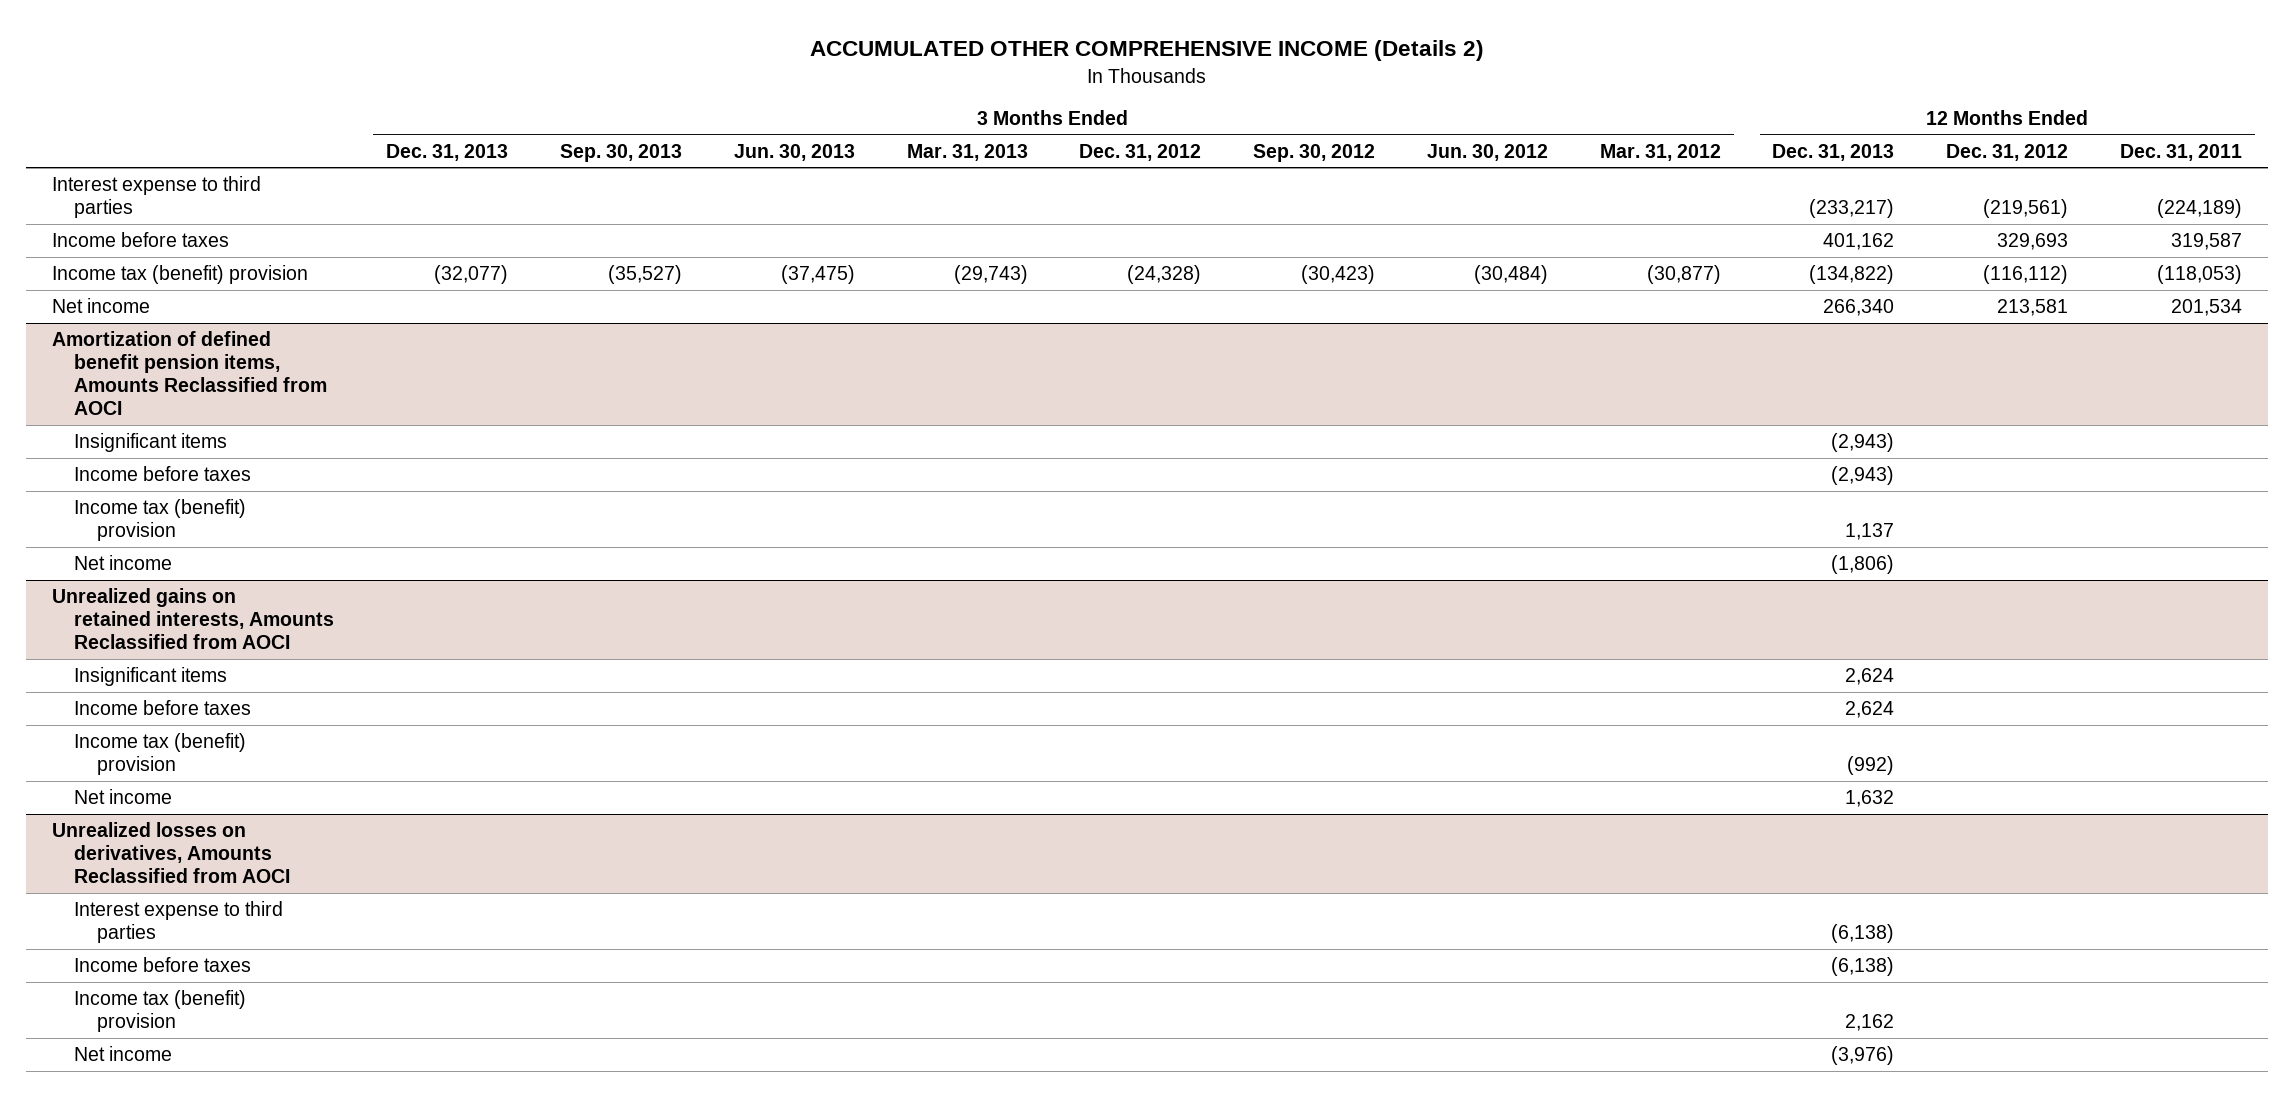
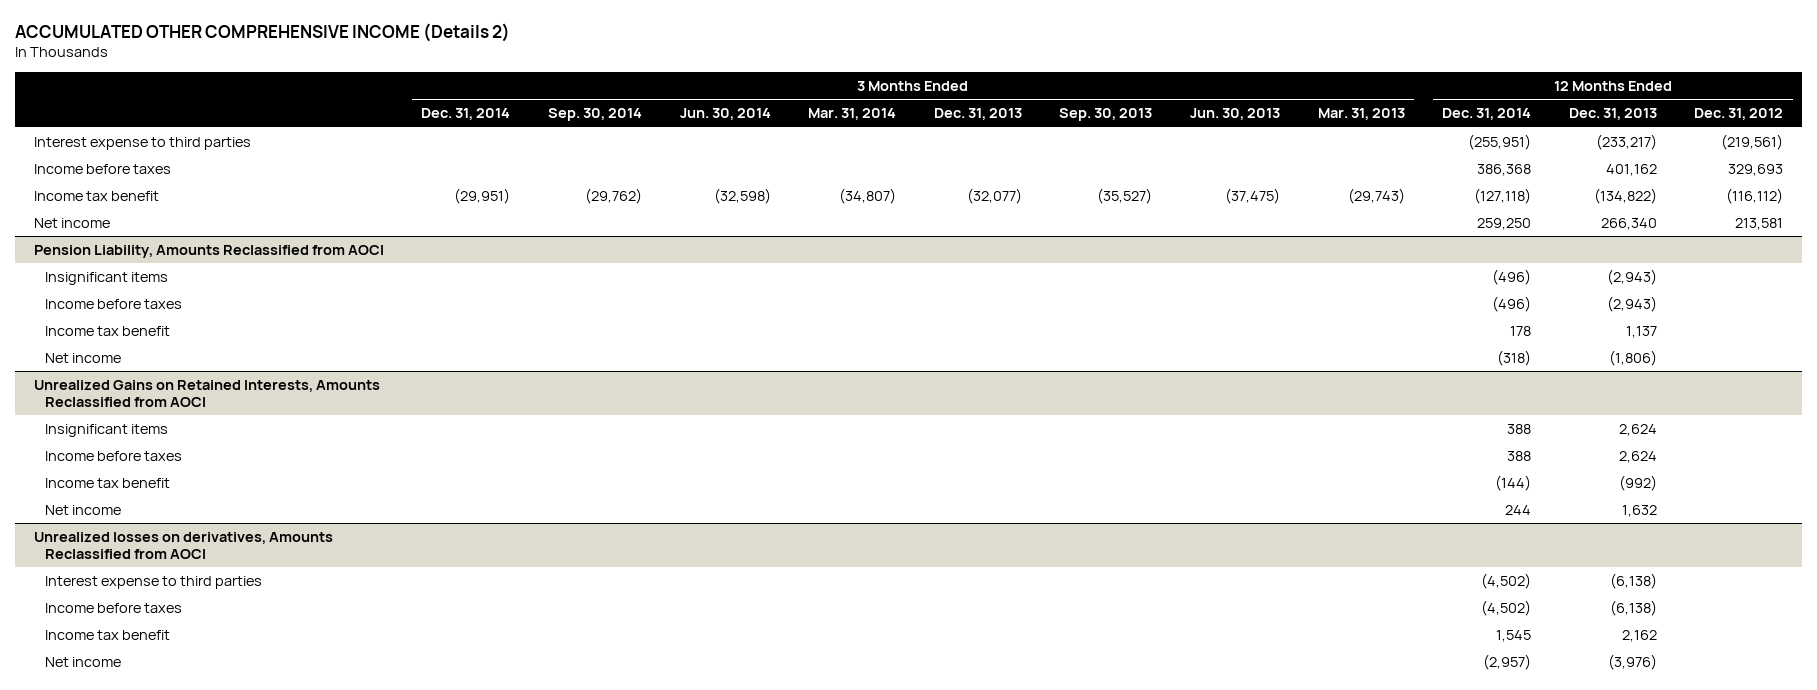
[1079,143,1202,161] Dec. 31, 2012 -> none
[1253,143,1376,162] Sep. 30, 2012 -> none
[1426,143,1548,161] Jun. 30, 2012 -> none
[1599,143,1721,161] Mar. 31, 2012 -> none
[2120,143,2243,161] Dec. 31, 2011 -> none
none -> [421,108,511,121] Dec. 31, 2014
none -> [547,108,642,122] Sep. 30, 2014
none -> [679,108,771,121] Jun. 30, 2014
none -> [808,108,897,121] Mar. 31, 2014
none -> [1442,108,1532,121] Dec. 31, 2014
[51,265,308,285] Income tax (benefit) provision -> [33,190,159,201] Income tax benefit
[51,331,328,416] Amortization of defined benefit pension items, Amounts Reclassified from AOCI -> none
none -> [33,244,384,258] Pension Liability, Amounts Reclassified from AOCI
[74,499,247,542] Income tax (benefit) provision -> [44,325,170,336] Income tax benefit
[51,588,335,650] Unrealized gains on retained interests, Amounts Reclassified from AOCI -> [33,379,380,407] Unrealized Gains on Retained Interests, Amounts Reclassified from AOCI
[74,733,247,776] Income tax (benefit) provision -> [44,477,170,488] Income tax benefit
[74,990,247,1033] Income tax (benefit) provision -> [44,629,170,640] Income tax benefit

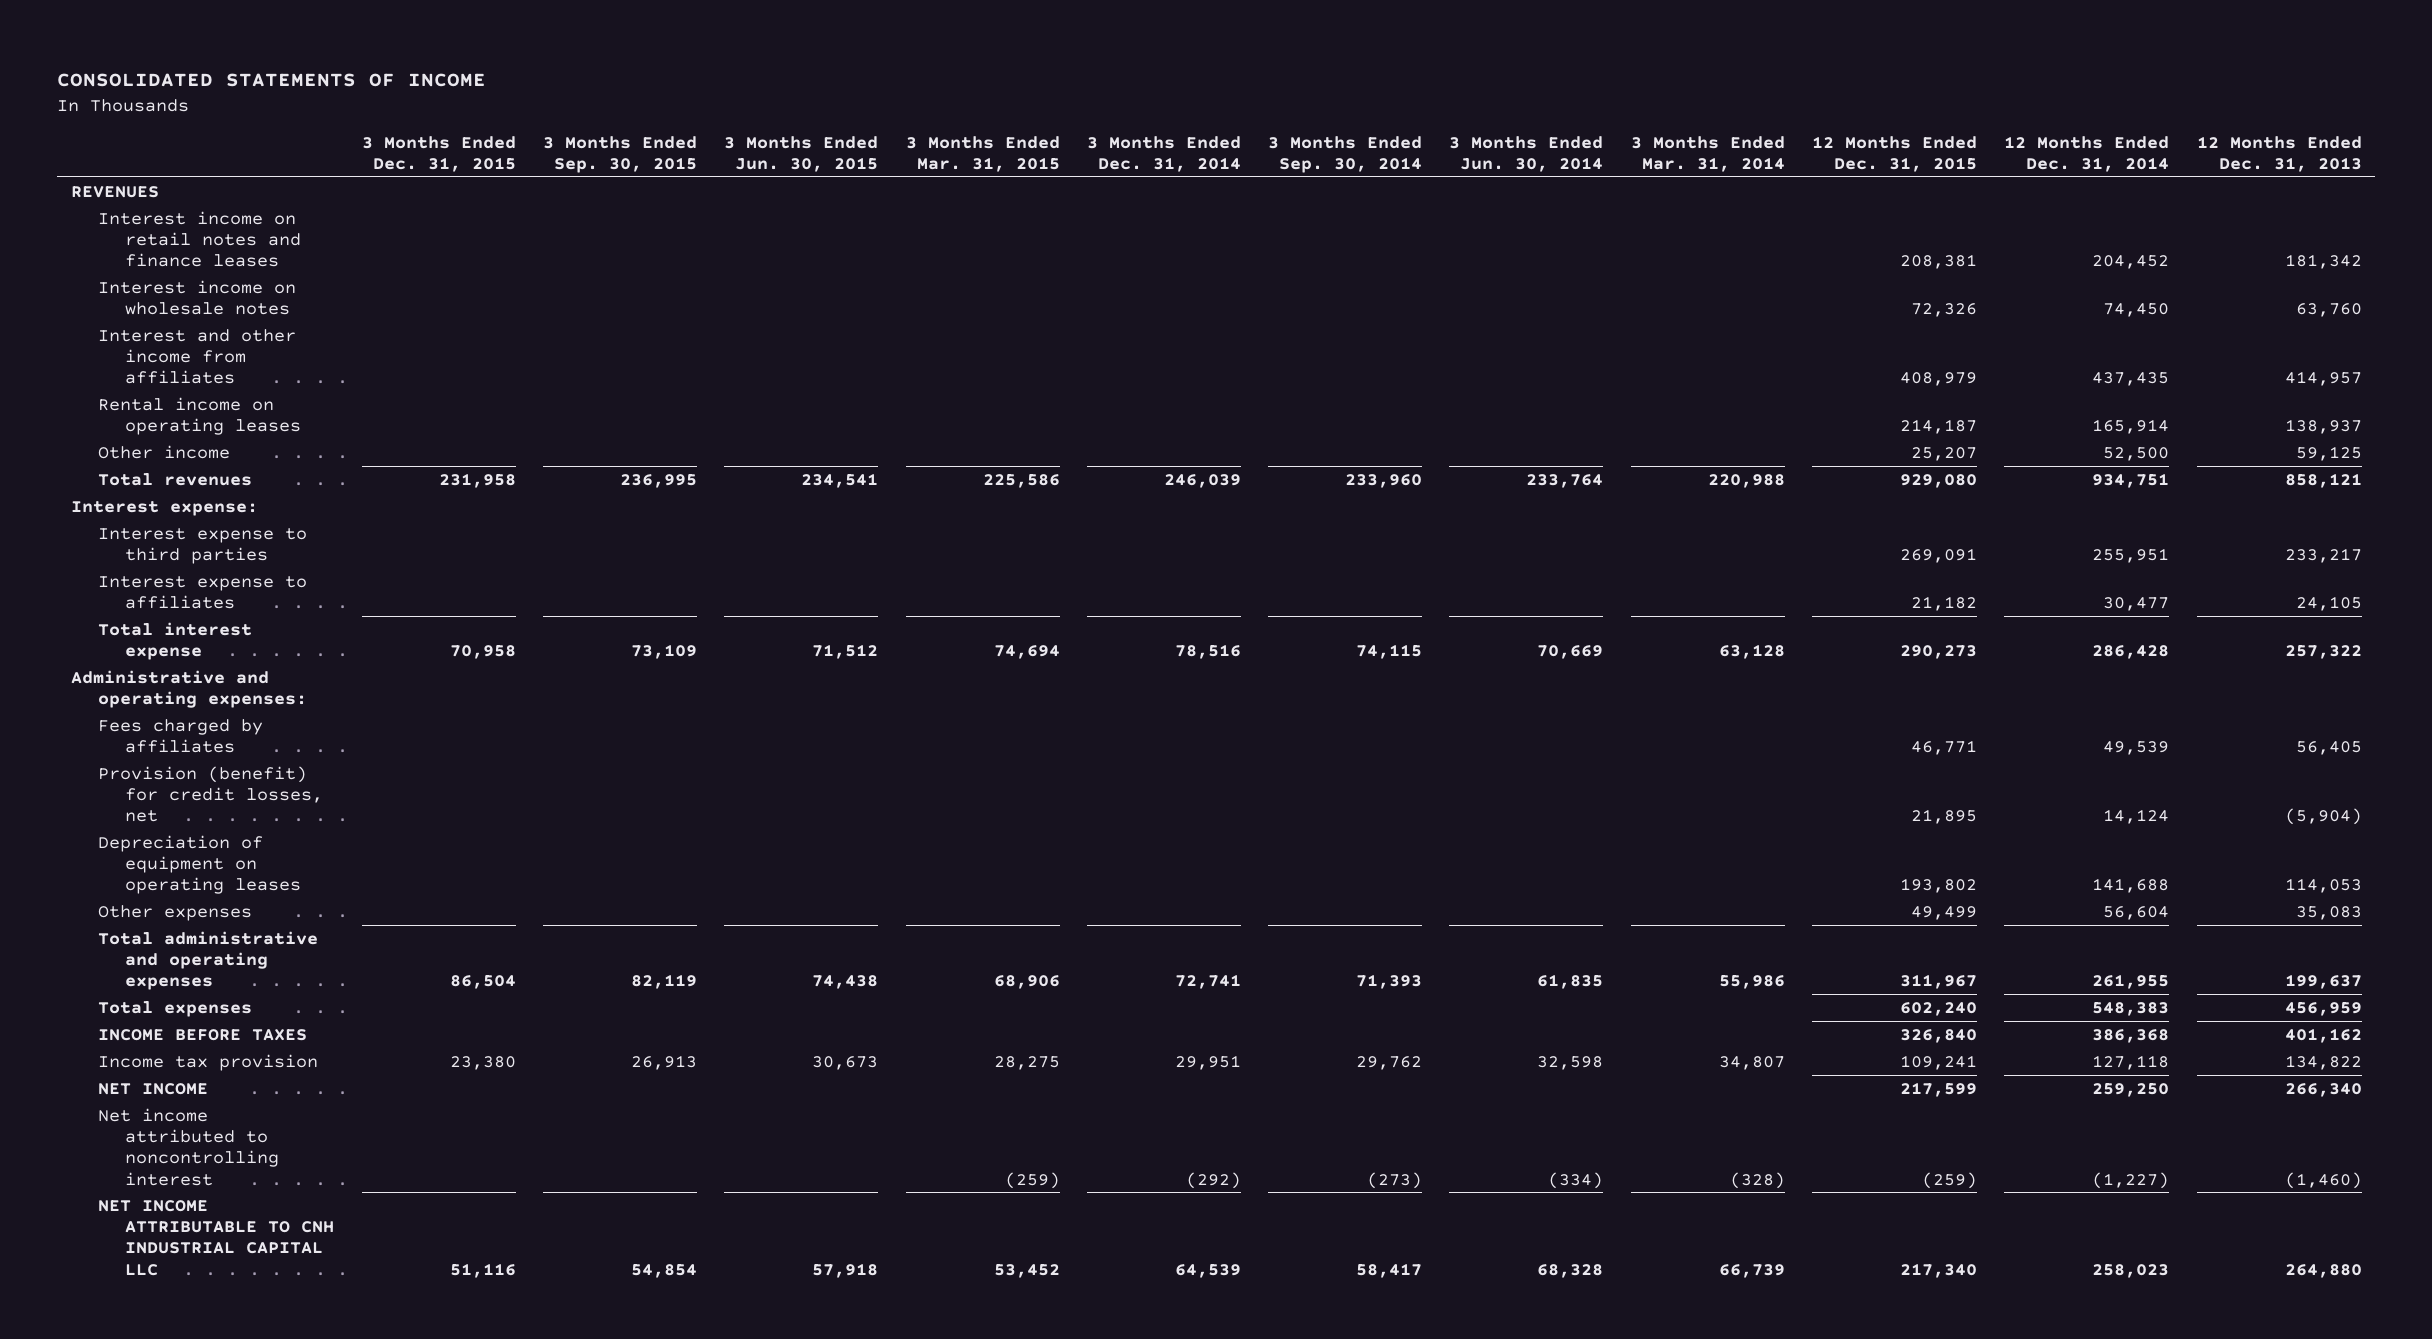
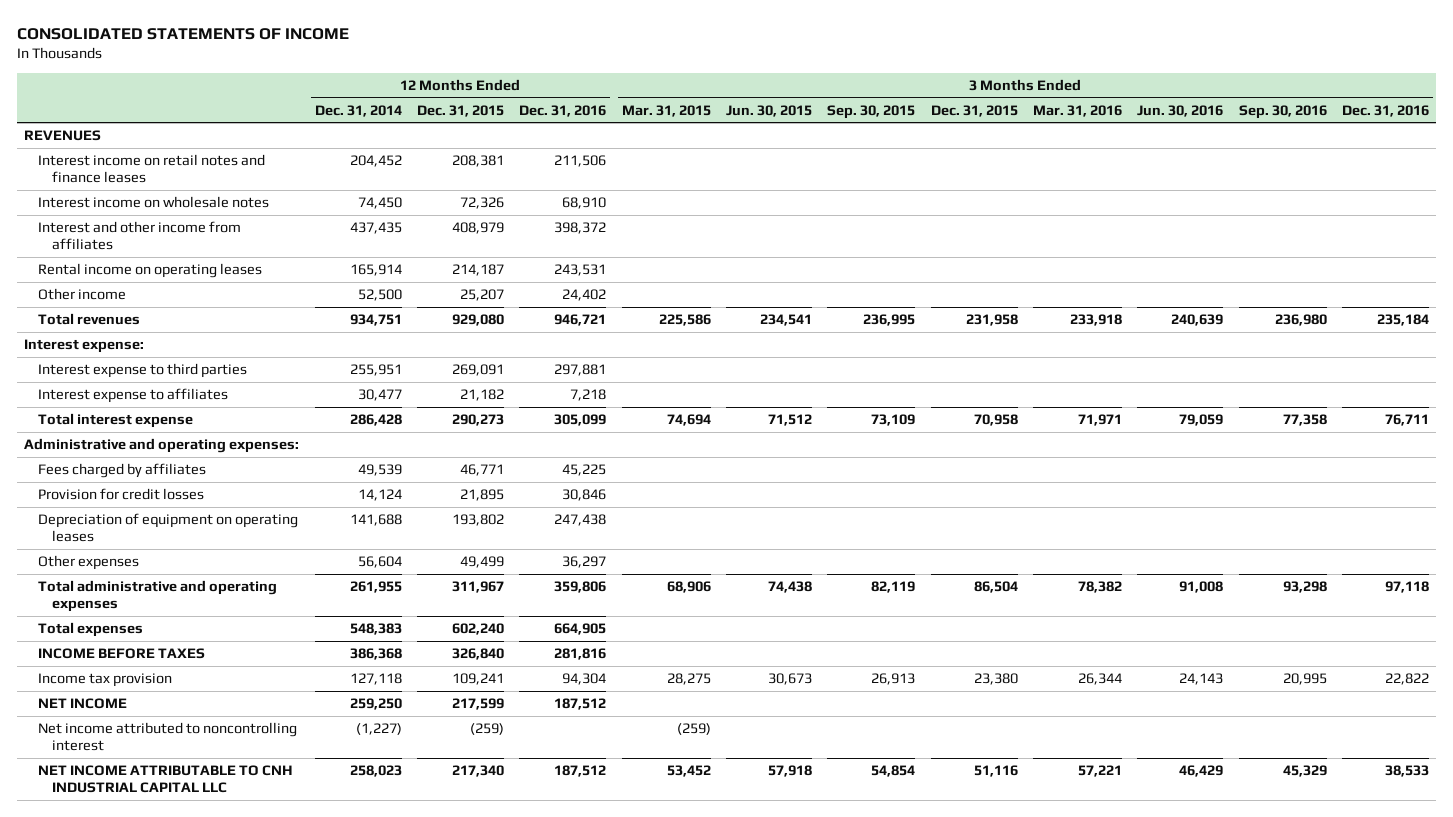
[1086,135,1241,173] 3 Months Ended Dec. 31, 2014 -> none
[1268,135,1423,174] 3 Months Ended Sep. 30, 2014 -> none
[1449,135,1604,173] 3 Months Ended Jun. 30, 2014 -> none
[1630,135,1785,173] 3 Months Ended Mar. 31, 2014 -> none
[2196,135,2362,173] 12 Months Ended Dec. 31, 2013 -> none
none -> [519,104,607,117] Dec. 31, 2016
none -> [1032,104,1122,117] Mar. 31, 2016
none -> [1137,104,1224,117] Jun. 30, 2016
none -> [1238,104,1327,119] Sep. 30, 2016
none -> [1341,104,1429,117] Dec. 31, 2016
[98,765,324,823] Provision (benefit) for credit losses, net -> [38,488,205,501] Provision for credit losses

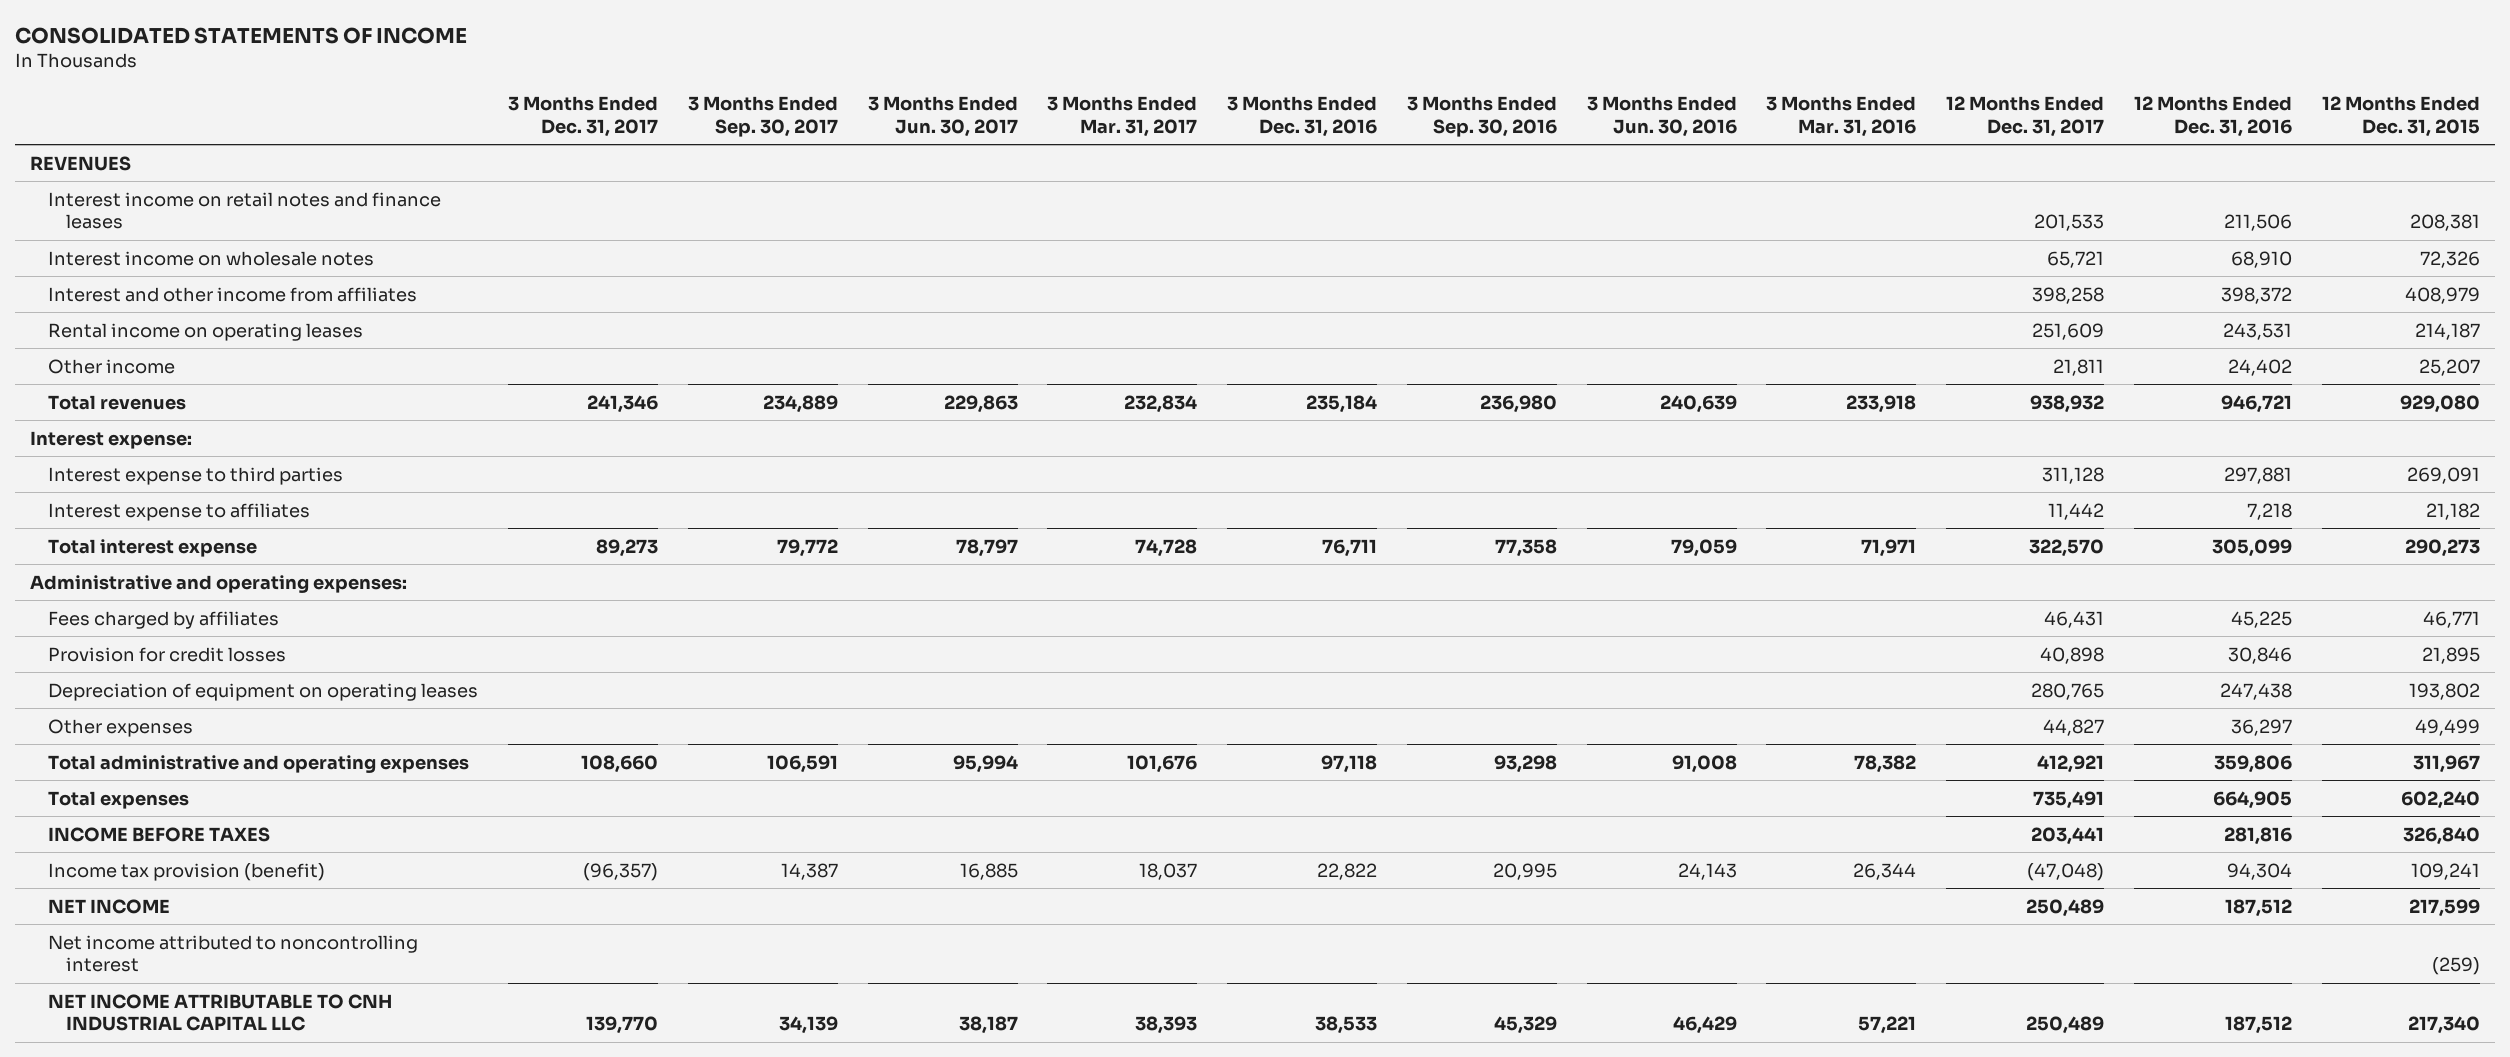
[314,104,402,117] Dec. 31, 2014 -> none
[621,104,711,117] Mar. 31, 2015 -> none
[725,104,812,117] Jun. 30, 2015 -> none
[827,104,916,119] Sep. 30, 2015 -> none
[930,104,1018,117] Dec. 31, 2015 -> none
none -> [507,96,658,137] 3 Months Ended Dec. 31, 2017
none -> [687,96,838,137] 3 Months Ended Sep. 30, 2017
none -> [867,96,1018,137] 3 Months Ended Jun. 30, 2017
none -> [1047,96,1198,137] 3 Months Ended Mar. 31, 2017
none -> [1946,96,2105,137] 12 Months Ended Dec. 31, 2017
[38,673,173,688] Income tax provision -> [48,862,326,881] Income tax provision (benefit)

